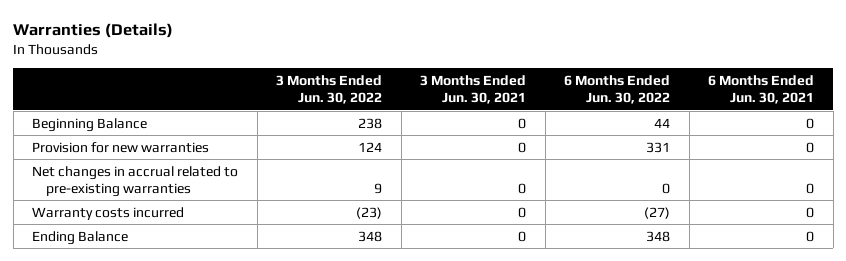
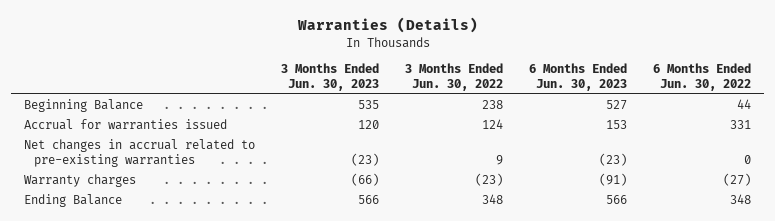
[420,74,527,105] 3 Months Ended Jun. 30, 2021 -> none
[708,74,815,105] 6 Months Ended Jun. 30, 2021 -> none
none -> [281,62,380,92] 3 Months Ended Jun. 30, 2023
none -> [529,62,628,92] 6 Months Ended Jun. 30, 2023
[32,141,210,153] Provision for new warranties -> [24,119,228,131] Accrual for warranties issued
[32,206,185,220] Warranty costs incurred -> [24,174,137,188] Warranty charges

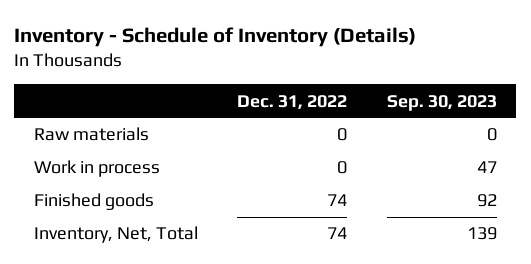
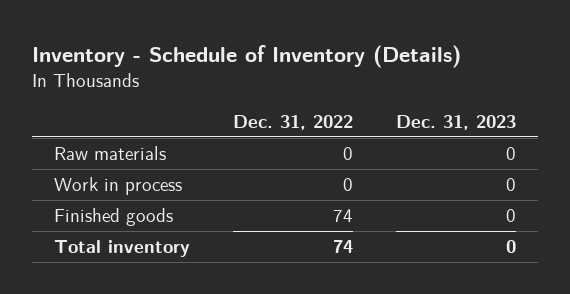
[386,94,497,111] Sep. 30, 2023 -> none
none -> [396,115,517,131] Dec. 31, 2023
[34,226,199,244] Inventory, Net, Total -> [53,239,190,257] Total inventory

